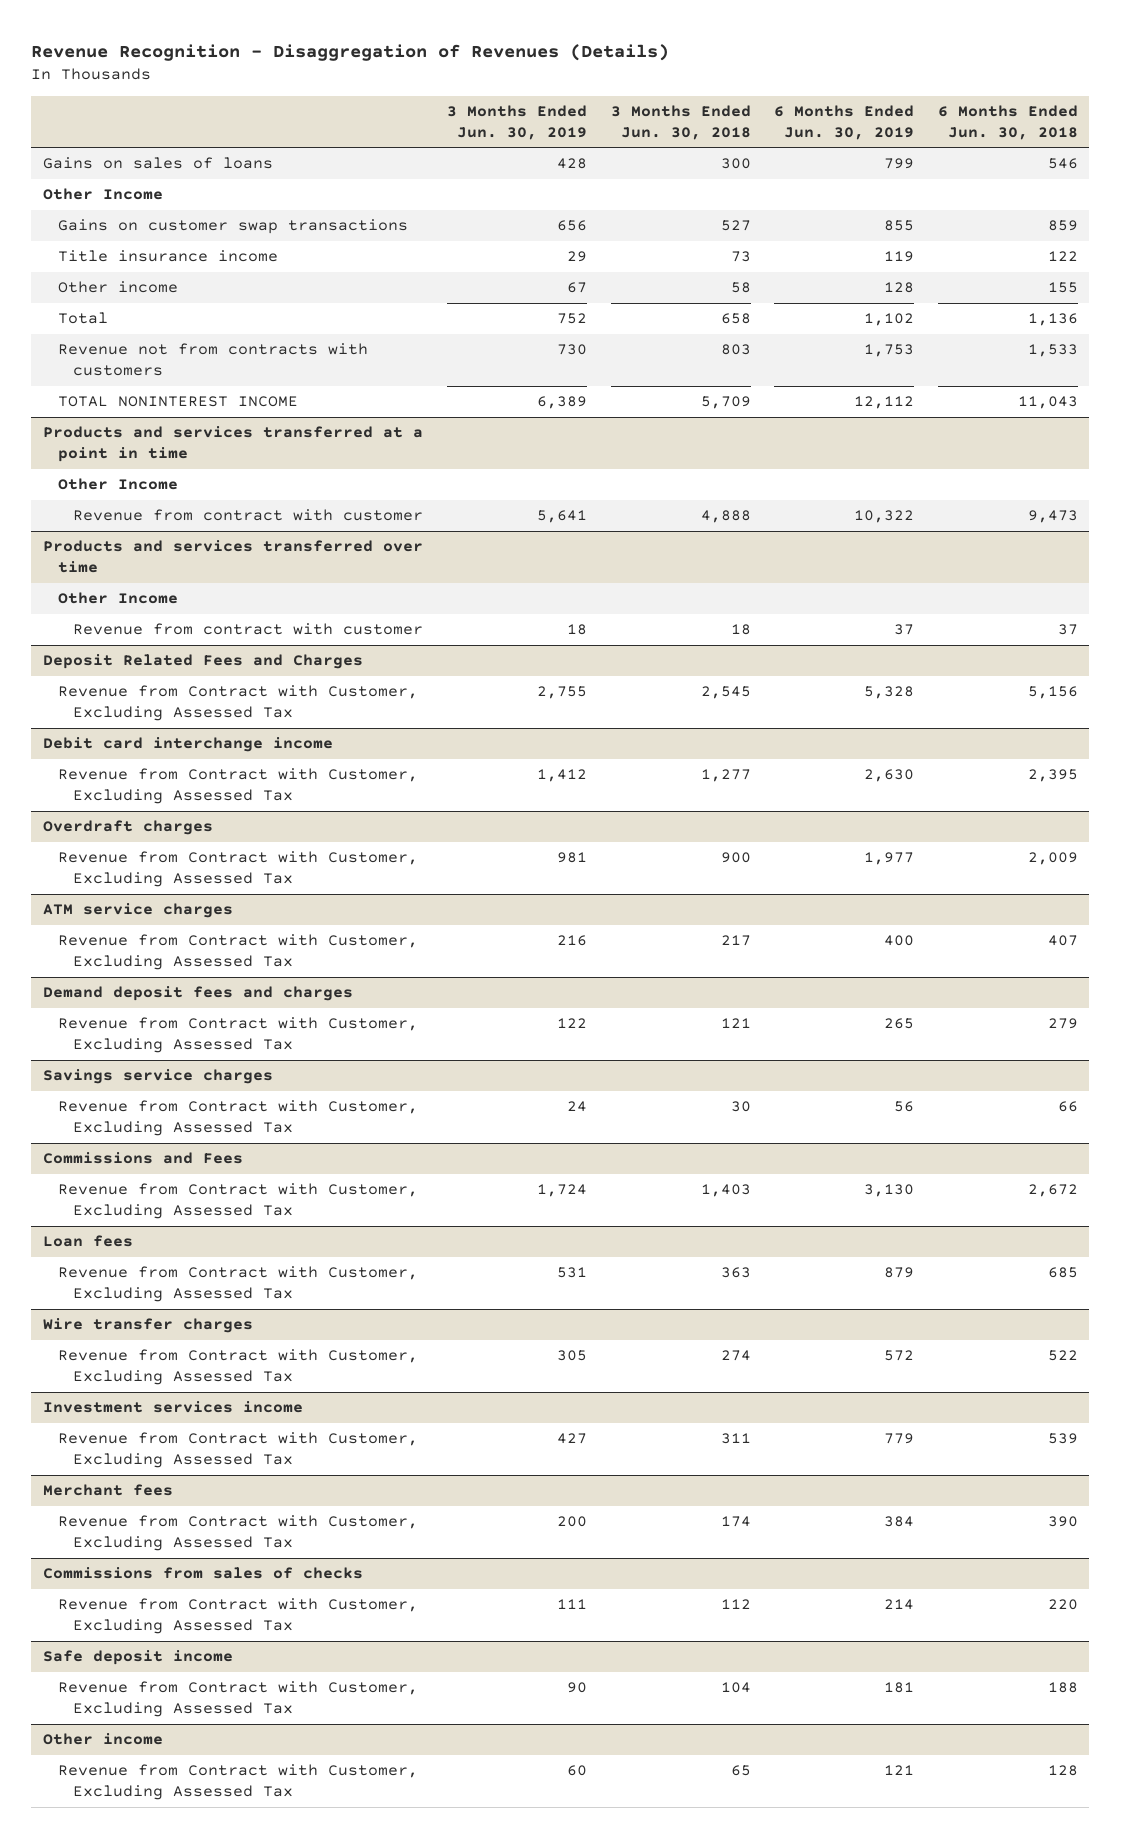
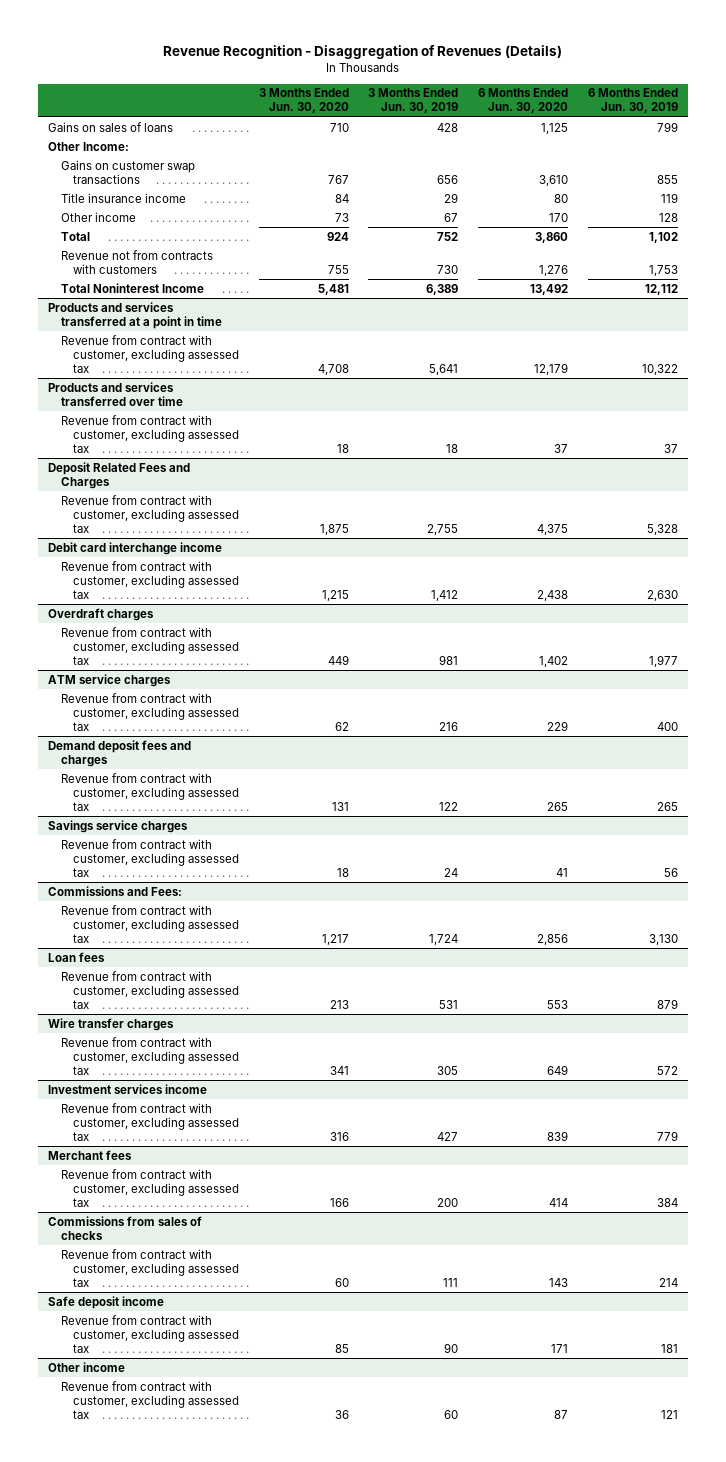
[610,105,751,140] 3 Months Ended Jun. 30, 2018 -> none
[937,105,1078,140] 6 Months Ended Jun. 30, 2018 -> none
none -> [258,88,349,114] 3 Months Ended Jun. 30, 2020
none -> [478,88,569,114] 6 Months Ended Jun. 30, 2020
[43,188,164,201] Other Income -> [48,141,130,151] Other Income:
[58,396,299,408] TOTAL NONINTEREST INCOME -> [60,282,204,293] Total Noninterest Income
[58,478,179,491] Other Income -> none
[73,509,424,522] Revenue from contract with customer -> [60,334,239,374] Revenue from contract with customer, excluding assessed tax
[58,592,179,605] Other Income -> none
[73,623,424,636] Revenue from contract with customer -> [60,414,239,454] Revenue from contract with customer, excluding assessed tax
[58,685,419,722] Revenue from Contract with Customer, Excluding Assessed Tax -> [60,494,239,534] Revenue from contract with customer, excluding assessed tax
[58,768,419,805] Revenue from Contract with Customer, Excluding Assessed Tax -> [60,560,239,600] Revenue from contract with customer, excluding assessed tax
[58,851,419,888] Revenue from Contract with Customer, Excluding Assessed Tax -> [60,626,239,666] Revenue from contract with customer, excluding assessed tax
[58,934,419,971] Revenue from Contract with Customer, Excluding Assessed Tax -> [60,692,239,732] Revenue from contract with customer, excluding assessed tax
[58,1017,419,1054] Revenue from Contract with Customer, Excluding Assessed Tax -> [60,772,239,812] Revenue from contract with customer, excluding assessed tax
[58,1100,419,1137] Revenue from Contract with Customer, Excluding Assessed Tax -> [60,838,239,878] Revenue from contract with customer, excluding assessed tax
[43,1152,244,1165] Commissions and Fees -> [48,885,183,896] Commissions and Fees:
[58,1183,419,1220] Revenue from Contract with Customer, Excluding Assessed Tax -> [60,904,239,944] Revenue from contract with customer, excluding assessed tax
[58,1266,419,1303] Revenue from Contract with Customer, Excluding Assessed Tax -> [60,970,239,1010] Revenue from contract with customer, excluding assessed tax
[58,1349,419,1386] Revenue from Contract with Customer, Excluding Assessed Tax -> [60,1036,239,1076] Revenue from contract with customer, excluding assessed tax
[58,1432,419,1469] Revenue from Contract with Customer, Excluding Assessed Tax -> [60,1102,239,1142] Revenue from contract with customer, excluding assessed tax
[58,1515,419,1552] Revenue from Contract with Customer, Excluding Assessed Tax -> [60,1168,239,1208] Revenue from contract with customer, excluding assessed tax
[58,1598,419,1635] Revenue from Contract with Customer, Excluding Assessed Tax -> [60,1248,239,1288] Revenue from contract with customer, excluding assessed tax
[58,1681,419,1718] Revenue from Contract with Customer, Excluding Assessed Tax -> [60,1314,239,1354] Revenue from contract with customer, excluding assessed tax
[58,1764,419,1801] Revenue from Contract with Customer, Excluding Assessed Tax -> [60,1380,239,1420] Revenue from contract with customer, excluding assessed tax

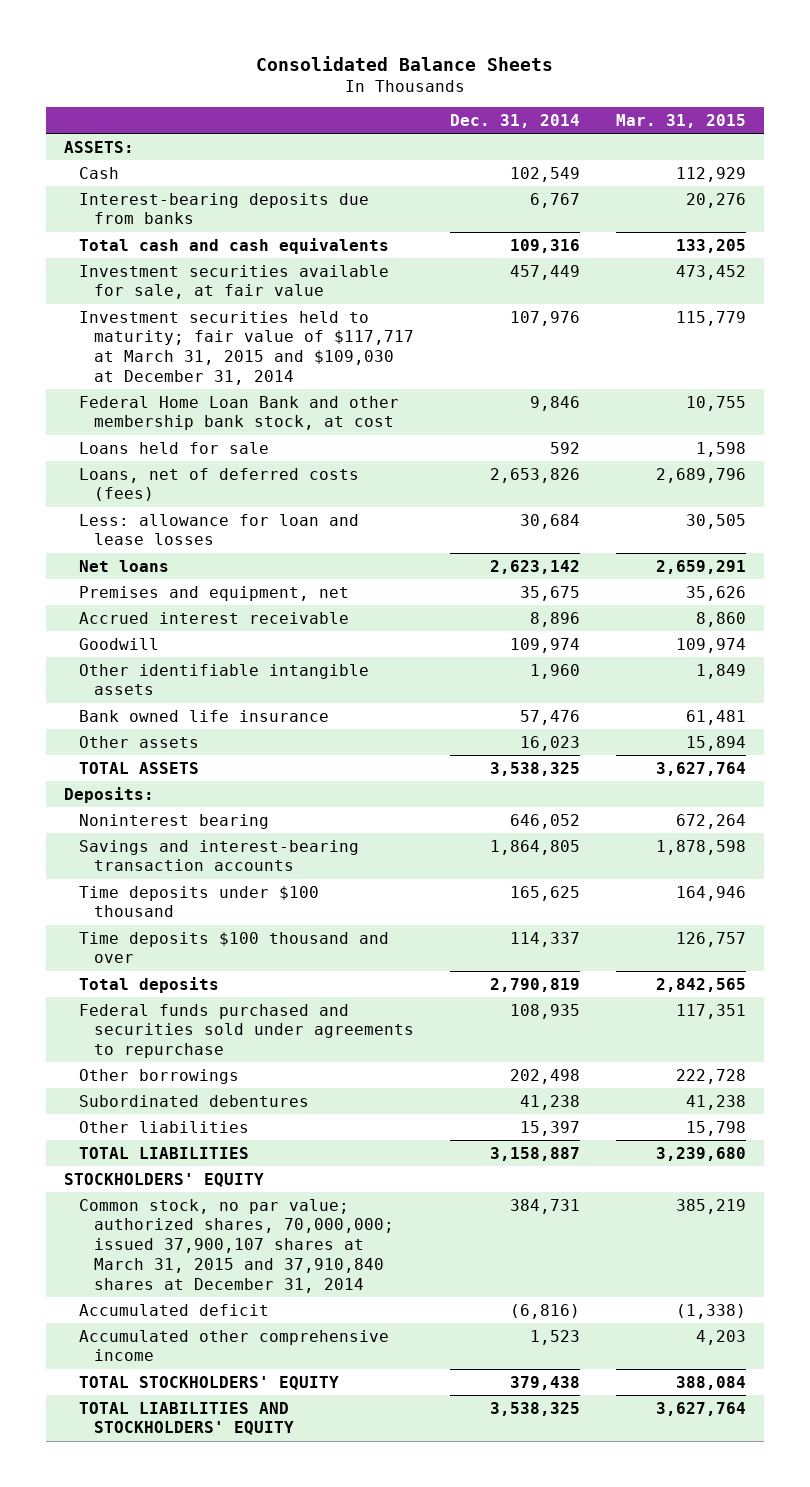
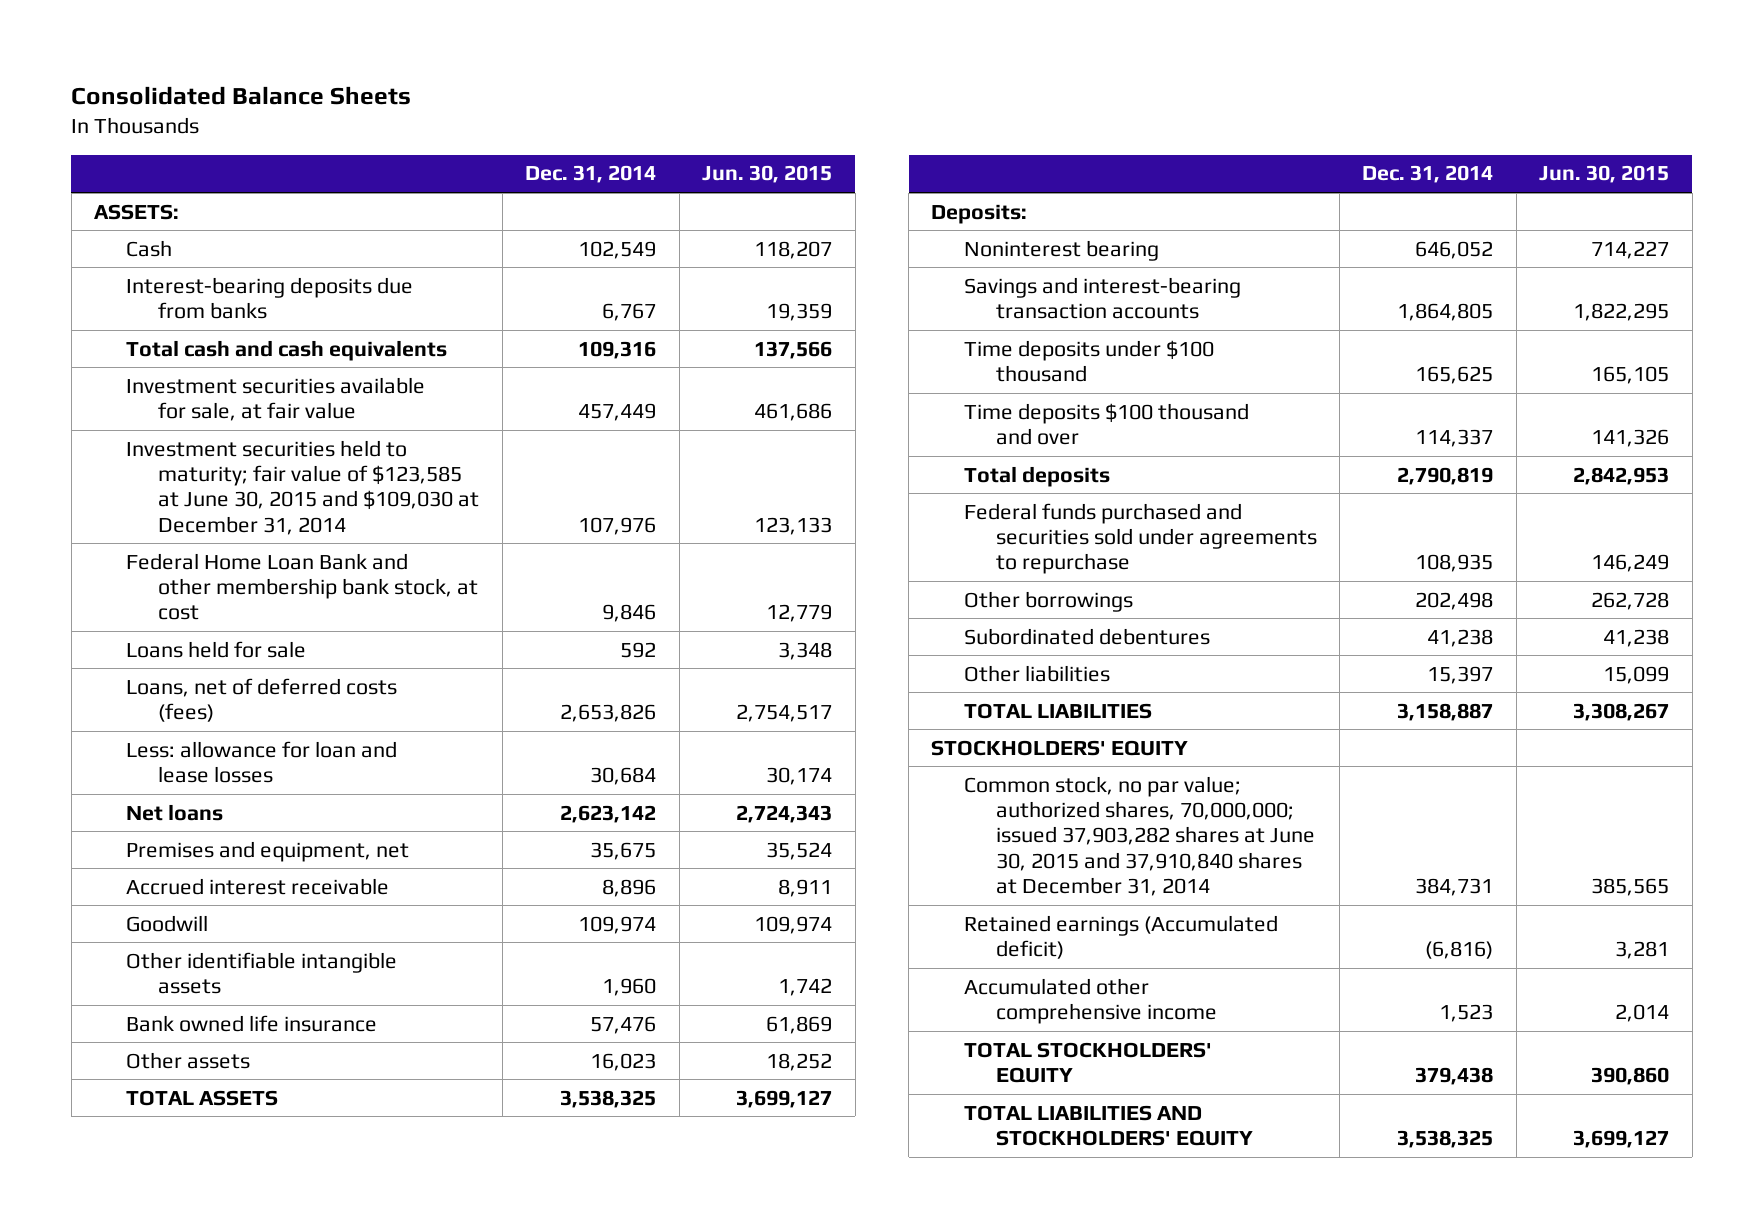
[615,114,746,129] Mar. 31, 2015 -> none
none -> [702,165,833,184] Jun. 30, 2015
[78,310,414,385] Investment securities held to maturity; fair value of $117,717 at March 31, 2015 and $109,030 at December 31, 2014 -> [126,439,480,535] Investment securities held to maturity; fair value of $123,585 at June 30, 2015 and $109,030 at December 31, 2014
[78,1198,394,1293] Common stock, no par value; authorized shares, 70,000,000; issued 37,900,107 shares at March 31, 2015 and 37,910,840 shares at December 31, 2014 -> [963,775,1315,896] Common stock, no par value; authorized shares, 70,000,000; issued 37,903,282 shares at June 30, 2015 and 37,910,840 shares at December 31, 2014
[78,1303,269,1316] Accumulated deficit -> [963,914,1278,959] Retained earnings (Accumulated deficit)

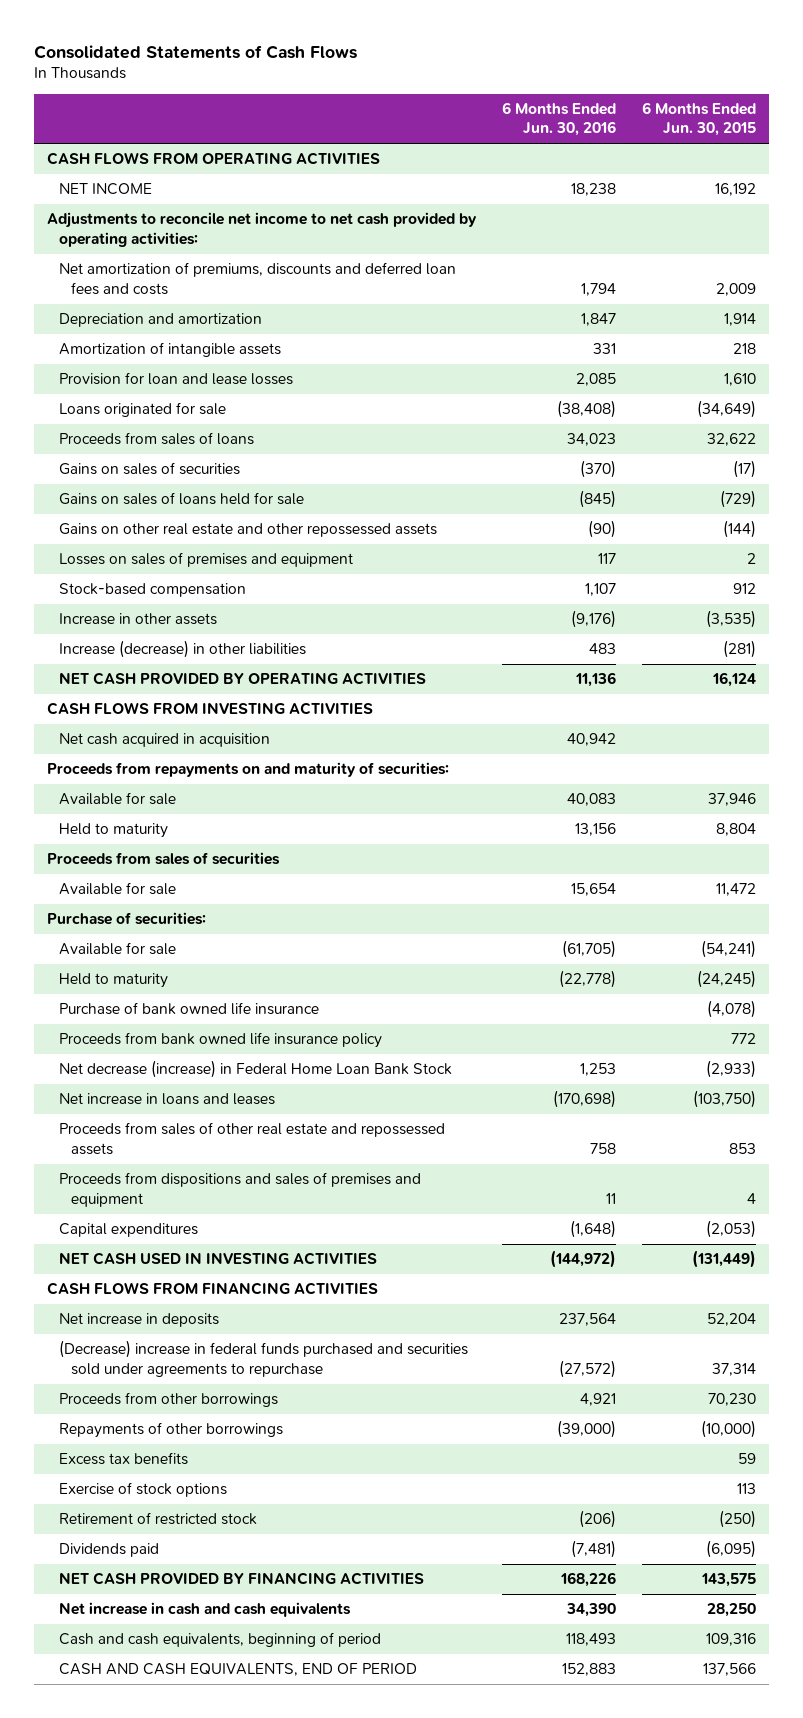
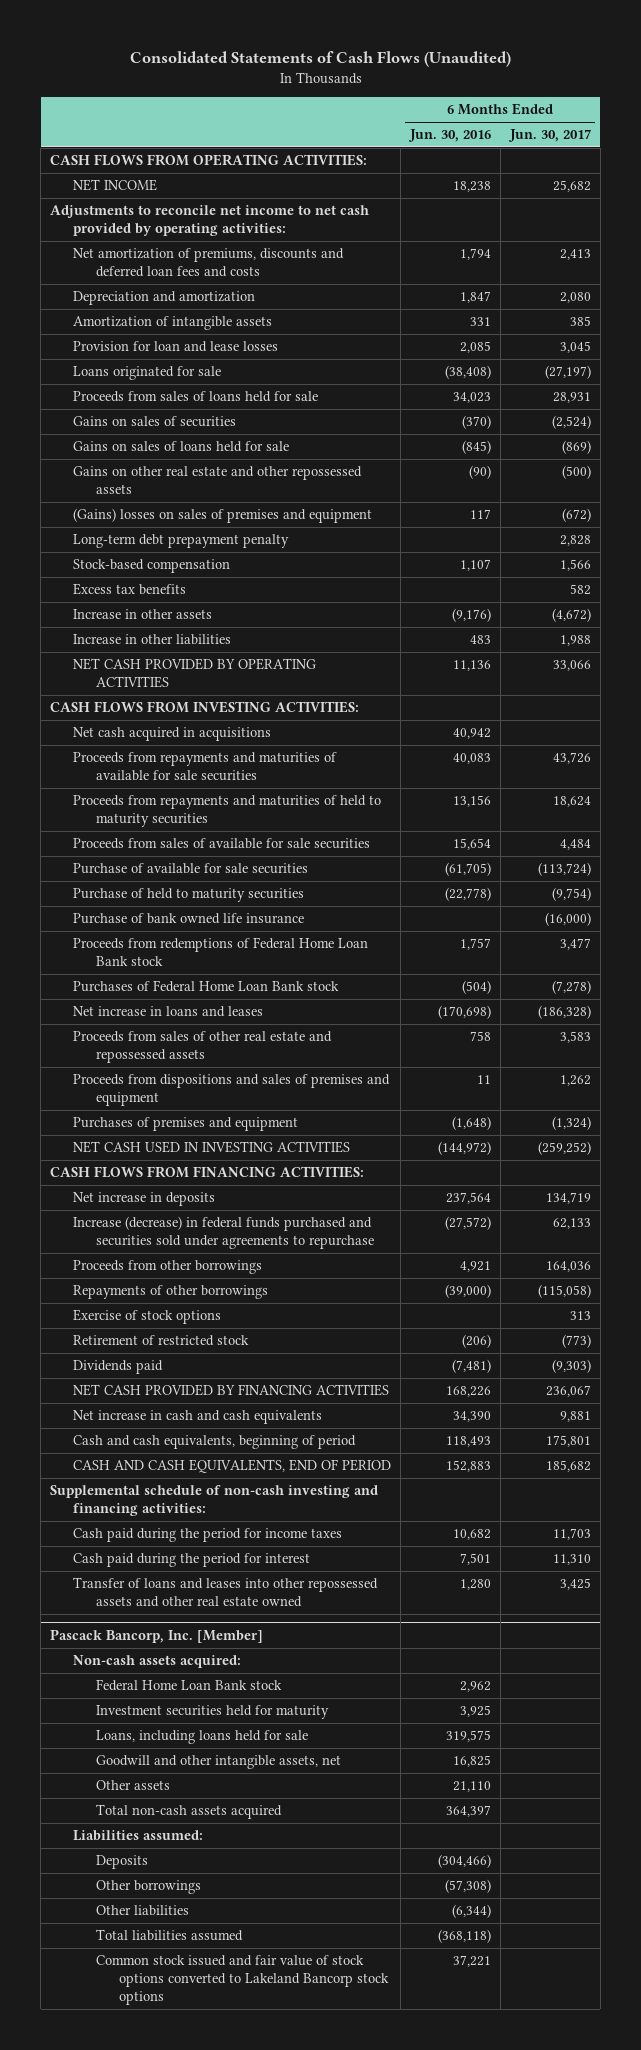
[33,44,357,59] Consolidated Statements of Cash Flows -> [129,51,511,68] Consolidated Statements of Cash Flows (Unaudited)
[642,102,757,137] 6 Months Ended Jun. 30, 2015 -> none
none -> [507,129,591,143] Jun. 30, 2017
[47,152,381,166] CASH FLOWS FROM OPERATING ACTIVITIES -> [50,154,368,167] CASH FLOWS FROM OPERATING ACTIVITIES:
[58,432,254,446] Proceeds from sales of loans -> [73,391,319,403] Proceeds from sales of loans held for sale
[58,552,353,568] Losses on sales of premises and equipment -> [73,508,373,524] (Gains) losses on sales of premises and equipment
none -> [73,534,290,549] Long-term debt prepayment penalty
[58,1452,188,1466] Excess tax benefits -> [73,583,187,596] Excess tax benefits
[58,640,306,659] Increase (decrease) in other liabilities -> [73,634,232,646] Increase in other liabilities
[47,762,450,778] Proceeds from repayments on and maturity of securities: -> none
[47,852,281,866] Proceeds from sales of securities -> none
[47,912,207,926] Purchase of securities: -> none
[47,702,374,716] CASH FLOWS FROM INVESTING ACTIVITIES -> [50,701,360,714] CASH FLOWS FROM INVESTING ACTIVITIES:
[58,733,270,748] Net cash acquired in acquisition -> [73,727,272,742] Net cash acquired in acquisitions
[58,792,176,806] Available for sale -> [73,752,338,782] Proceeds from repayments and maturities of available for sale securities
[58,823,168,839] Held to maturity -> [73,795,382,828] Proceeds from repayments and maturities of held to maturity securities
[58,882,176,896] Available for sale -> [73,838,371,850] Proceeds from sales of available for sale securities
[58,942,176,956] Available for sale -> [73,863,309,875] Purchase of available for sale securities
[58,973,168,989] Held to maturity -> [73,888,305,903] Purchase of held to maturity securities
[58,1032,382,1049] Proceeds from bank owned life insurance policy -> none
[58,1060,452,1079] Net decrease (increase) in Federal Home Loan Bank Stock -> none
none -> [73,937,369,967] Proceeds from redemptions of Federal Home Loan Bank stock
none -> [73,980,340,993] Purchases of Federal Home Loan Bank stock
[58,1223,198,1238] Capital expenditures -> [73,1117,299,1132] Purchases of premises and equipment
[47,1282,379,1296] CASH FLOWS FROM FINANCING ACTIVITIES -> [50,1166,365,1179] CASH FLOWS FROM FINANCING ACTIVITIES:
[58,1340,468,1377] (Decrease) increase in federal funds purchased and securities sold under agreements to repurchase -> [73,1216,374,1250] Increase (decrease) in federal funds purchased and securities sold under agreements to repurchase
none -> [50,1485,379,1517] Supplemental schedule of non-cash investing and financing activities:
none -> [73,1528,343,1543] Cash paid during the period for income taxes
none -> [73,1553,311,1568] Cash paid during the period for interest
none -> [73,1577,379,1608] Transfer of loans and leases into other repossessed assets and other real estate owned
none -> [50,1629,264,1644] Pascack Bancorp, Inc. [Member]
none -> [73,1655,242,1669] Non-cash assets acquired:
none -> [95,1679,282,1692] Federal Home Loan Bank stock
none -> [95,1705,329,1720] Investment securities held for maturity
none -> [95,1730,308,1745] Loans, including loans held for sale
none -> [95,1755,341,1770] Goodwill and other intangible assets, net
none -> [95,1780,170,1791] Other assets
none -> [95,1804,282,1820] Total non-cash assets acquired
none -> [73,1830,204,1842] Liabilities assumed:
none -> [95,1855,148,1870] Deposits
none -> [95,1880,201,1895] Other borrowings
none -> [95,1905,189,1917] Other liabilities
none -> [95,1929,243,1942] Total liabilities assumed
none -> [95,1955,389,2006] Common stock issued and fair value of stock options converted to Lakeland Bancorp stock options

